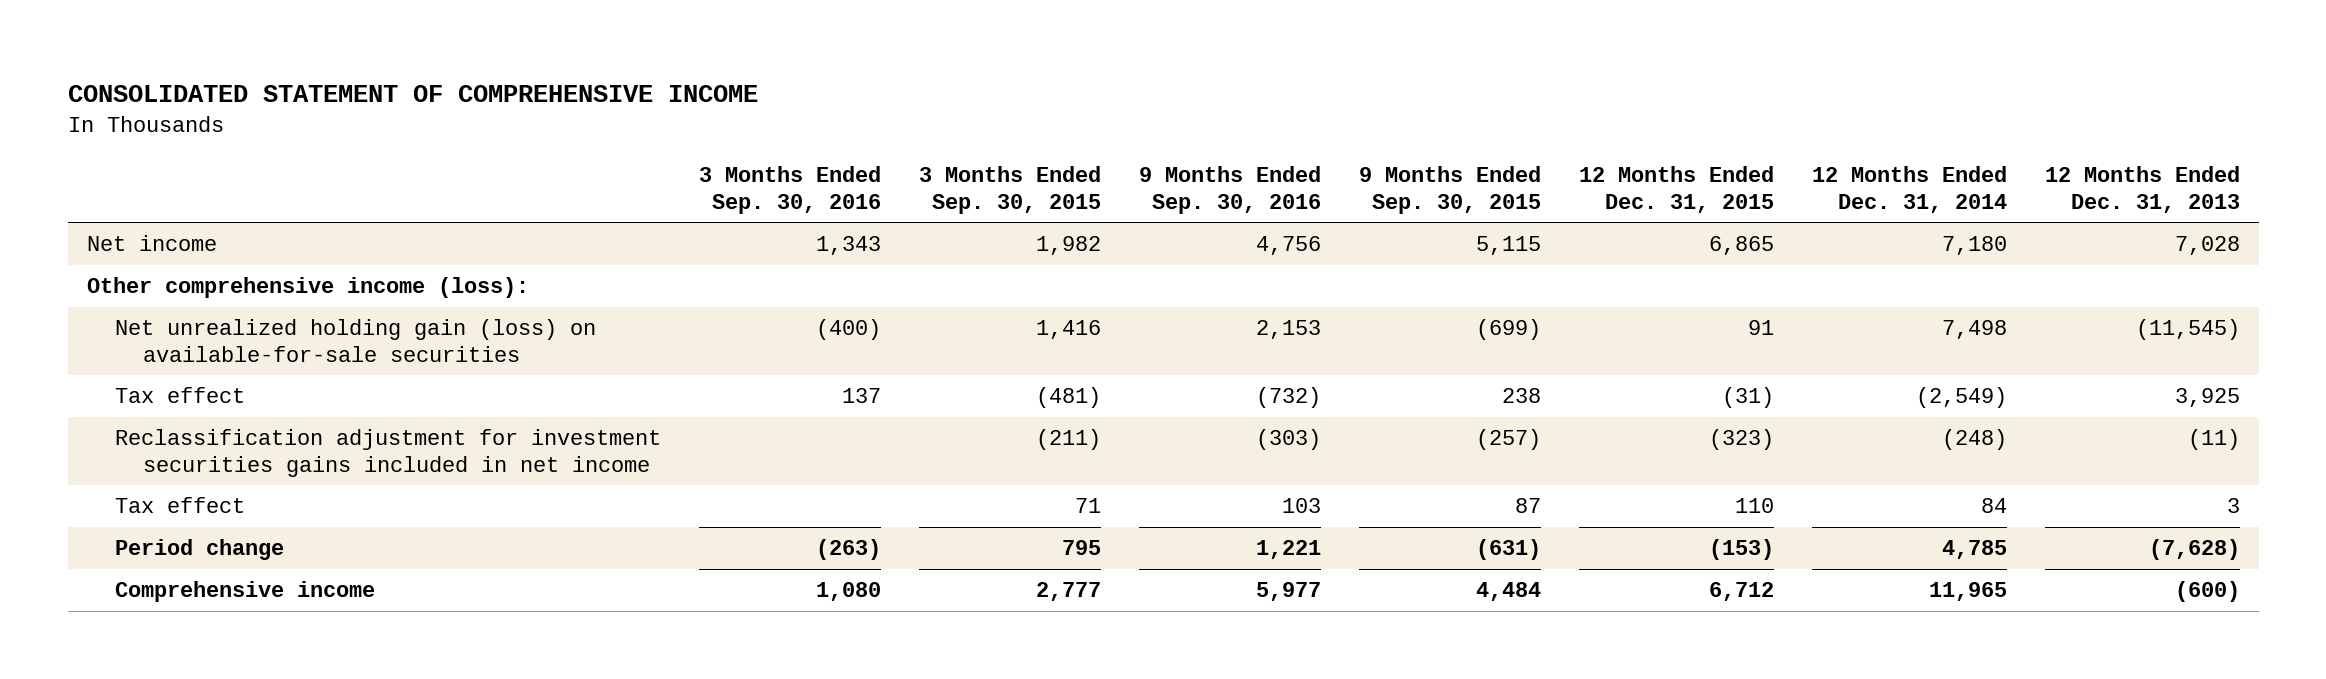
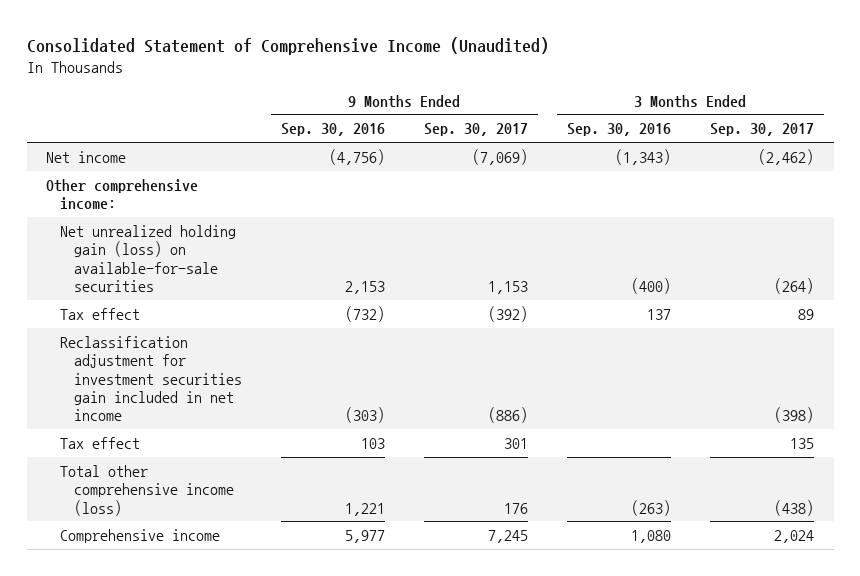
[67,85,758,103] CONSOLIDATED STATEMENT OF COMPREHENSIVE INCOME -> [26,36,549,55] Consolidated Statement of Comprehensive Income (Unaudited)
[918,166,1101,215] 3 Months Ended Sep. 30, 2015 -> none
[1358,166,1541,215] 9 Months Ended Sep. 30, 2015 -> none
[1578,166,1774,214] 12 Months Ended Dec. 31, 2015 -> none
[1811,166,2007,214] 12 Months Ended Dec. 31, 2014 -> none
[2044,166,2240,214] 12 Months Ended Dec. 31, 2013 -> none
none -> [423,123,528,137] Sep. 30, 2017
none -> [710,123,815,137] Sep. 30, 2017
[815,236,881,256] 1,343 -> [614,148,671,165] (1,343)
[1255,236,1321,256] 4,756 -> [328,148,385,165] (4,756)
[86,277,529,299] Other comprehensive income (loss): -> [46,178,199,211] Other comprehensive income:
[114,429,661,477] Reclassification adjustment for investment securities gains included in net income -> [60,335,242,422] Reclassification adjustment for investment securities gain included in net income
[114,539,284,561] Period change -> [60,464,234,516] Total other comprehensive income (loss)

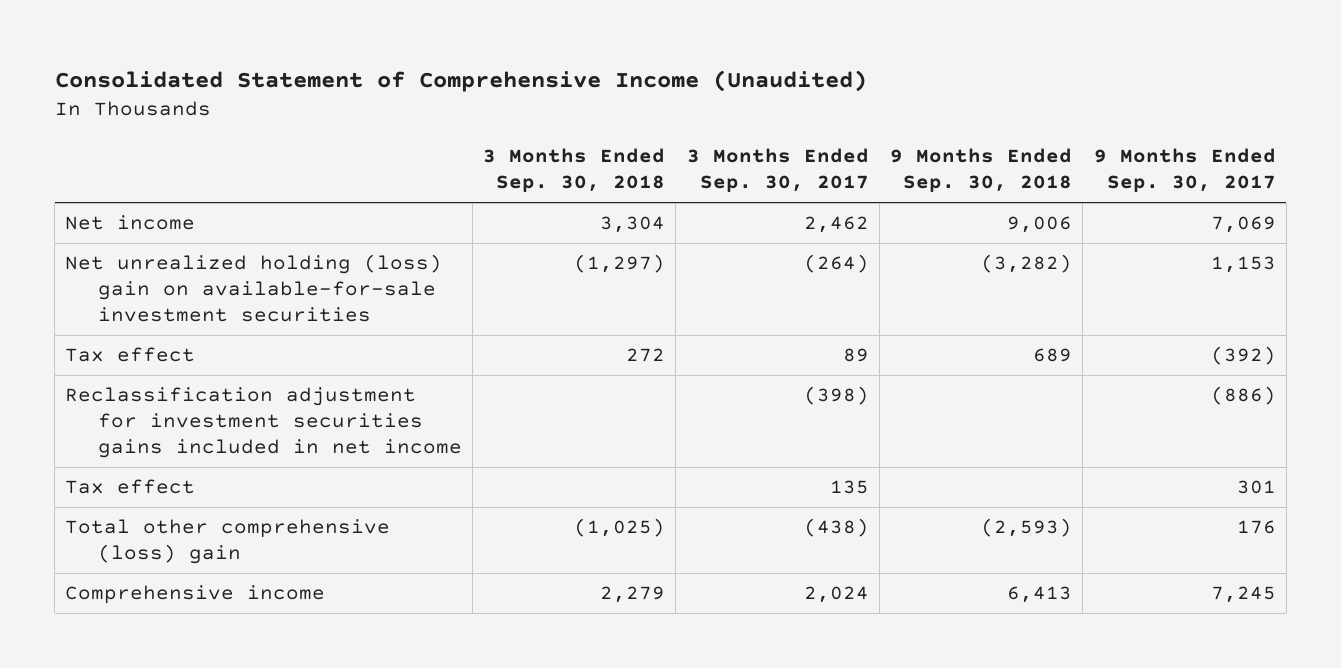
[280,123,385,137] Sep. 30, 2016 -> none
[566,123,671,137] Sep. 30, 2016 -> none
none -> [483,148,666,193] 3 Months Ended Sep. 30, 2018
none -> [890,148,1073,193] 9 Months Ended Sep. 30, 2018
[46,178,199,211] Other comprehensive income: -> none
[471,148,528,165] (7,069) -> [1210,215,1276,233] 7,069
[758,148,815,165] (2,462) -> [803,215,869,233] 2,462
[60,224,237,293] Net unrealized holding gain (loss) on available-for-sale securities -> [65,253,443,323] Net unrealized holding (loss) gain on available-for-sale investment securities
[60,335,242,422] Reclassification adjustment for investment securities gain included in net income -> [65,386,462,459] Reclassification adjustment for investment securities gains included in net income
[60,464,234,516] Total other comprehensive income (loss) -> [65,518,391,565] Total other comprehensive (loss) gain

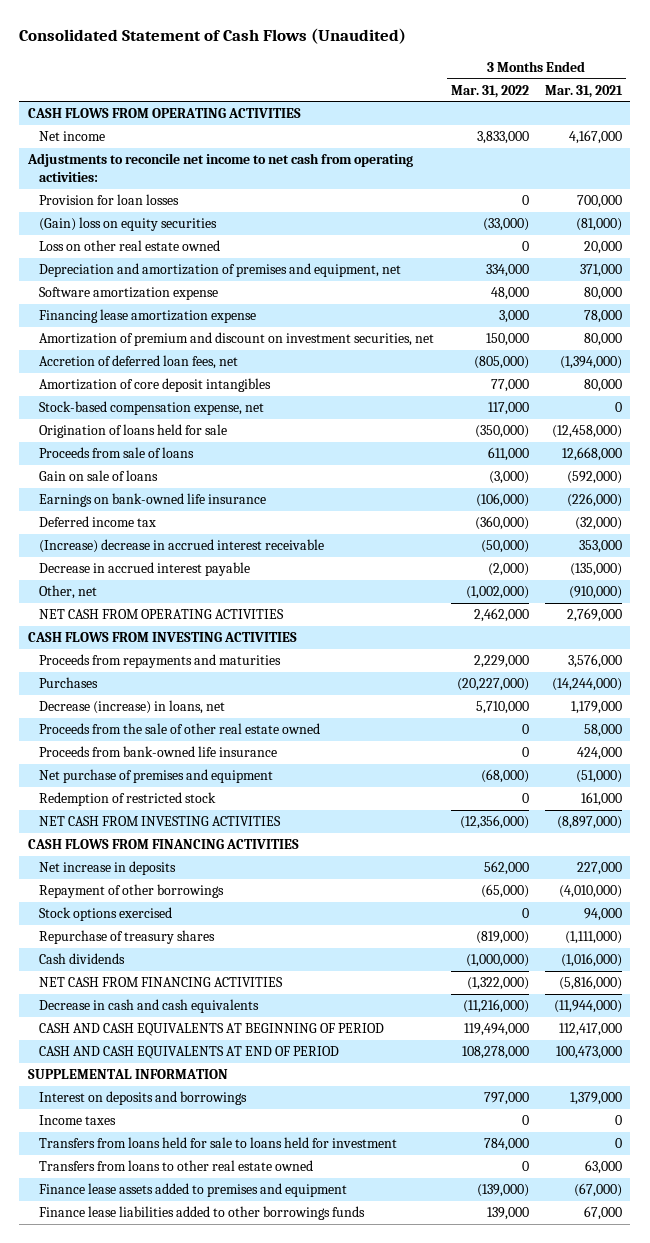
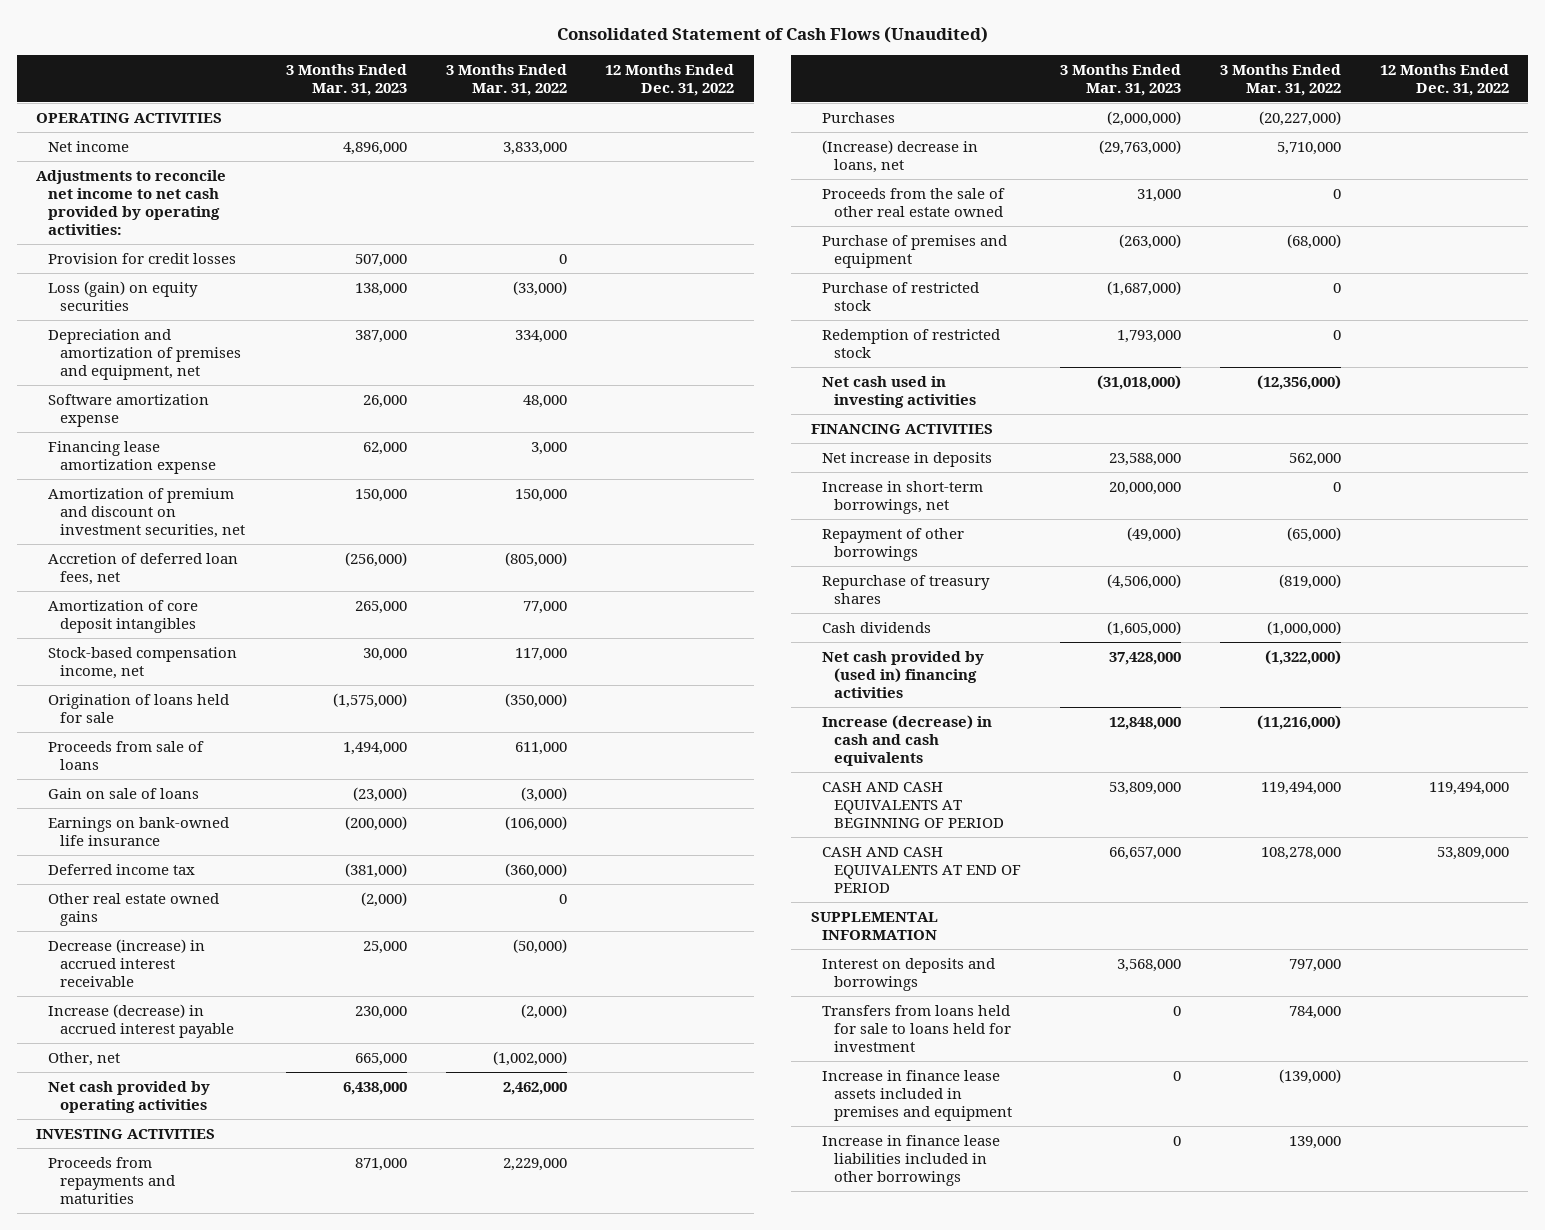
[545,84,624,98] Mar. 31, 2021 -> none
none -> [285,63,407,96] 3 Months Ended Mar. 31, 2023
none -> [605,63,735,96] 12 Months Ended Dec. 31, 2022
[27,108,301,119] CASH FLOWS FROM OPERATING ACTIVITIES -> [36,112,223,123] OPERATING ACTIVITIES
[39,240,221,252] Loss on other real estate owned -> none
[26,153,413,183] Adjustments to reconcile net income to net cash from operating activities: -> [36,169,227,236] Adjustments to reconcile net income to net cash provided by operating activities:
[39,194,180,206] Provision for loan losses -> [47,252,236,264] Provision for credit losses
[39,217,218,232] (Gain) loss on equity securities -> [47,280,198,311] Loss (gain) on equity securities
[39,401,265,416] Stock-based compensation expense, net -> [47,646,237,679] Stock-based compensation income, net
none -> [47,892,219,926] Other real estate owned gains
[39,539,325,554] (Increase) decrease in accrued interest receivable -> [47,938,205,988] Decrease (increase) in accrued interest receivable
[39,562,251,577] Decrease in accrued interest payable -> [47,1003,234,1038] Increase (decrease) in accrued interest payable
[39,609,285,620] NET CASH FROM OPERATING ACTIVITIES -> [47,1080,210,1113] Net cash provided by operating activities
[27,632,297,643] CASH FLOWS FROM INVESTING ACTIVITIES -> [36,1128,216,1139] INVESTING ACTIVITIES
[39,700,226,715] Decrease (increase) in loans, net -> [822,139,979,173] (Increase) decrease in loans, net
[39,746,278,758] Proceeds from bank-owned life insurance -> none
[39,769,274,784] Net purchase of premises and equipment -> [822,234,1008,268] Purchase of premises and equipment
none -> [822,281,980,311] Purchase of restricted stock
[39,816,282,827] NET CASH FROM INVESTING ACTIVITIES -> [822,375,976,408] Net cash used in investing activities
[27,839,299,850] CASH FLOWS FROM FINANCING ACTIVITIES -> [810,423,993,434] FINANCING ACTIVITIES
none -> [822,480,984,514] Increase in short-term borrowings, net
[39,907,173,922] Stock options exercised -> none
[39,977,284,988] NET CASH FROM FINANCING ACTIVITIES -> [822,650,985,699] Net cash provided by (used in) financing activities
[39,999,260,1014] Decrease in cash and cash equivalents -> [822,714,993,767] Increase (decrease) in cash and cash equivalents
[39,1115,117,1126] Income taxes -> none
[39,1160,314,1172] Transfers from loans to other real estate owned -> none
[39,1183,348,1198] Finance lease assets added to premises and equipment -> [822,1069,1012,1122] Increase in finance lease assets included in premises and equipment
[39,1206,366,1221] Finance lease liabilities added to other borrowings funds -> [822,1134,1001,1187] Increase in finance lease liabilities included in other borrowings

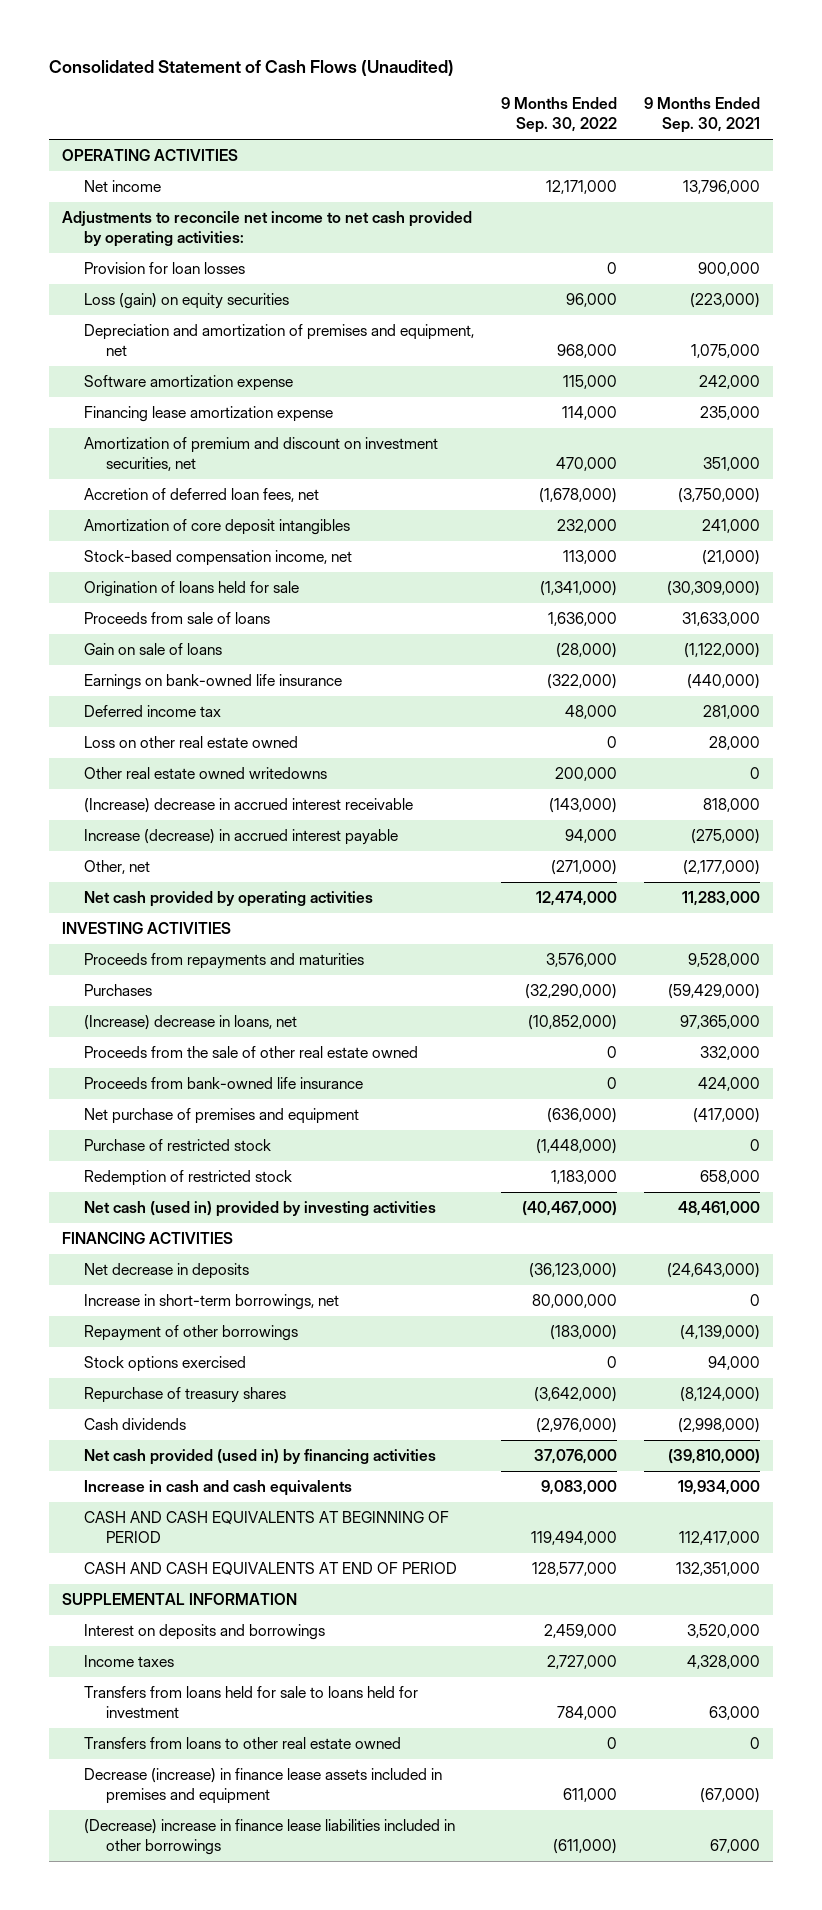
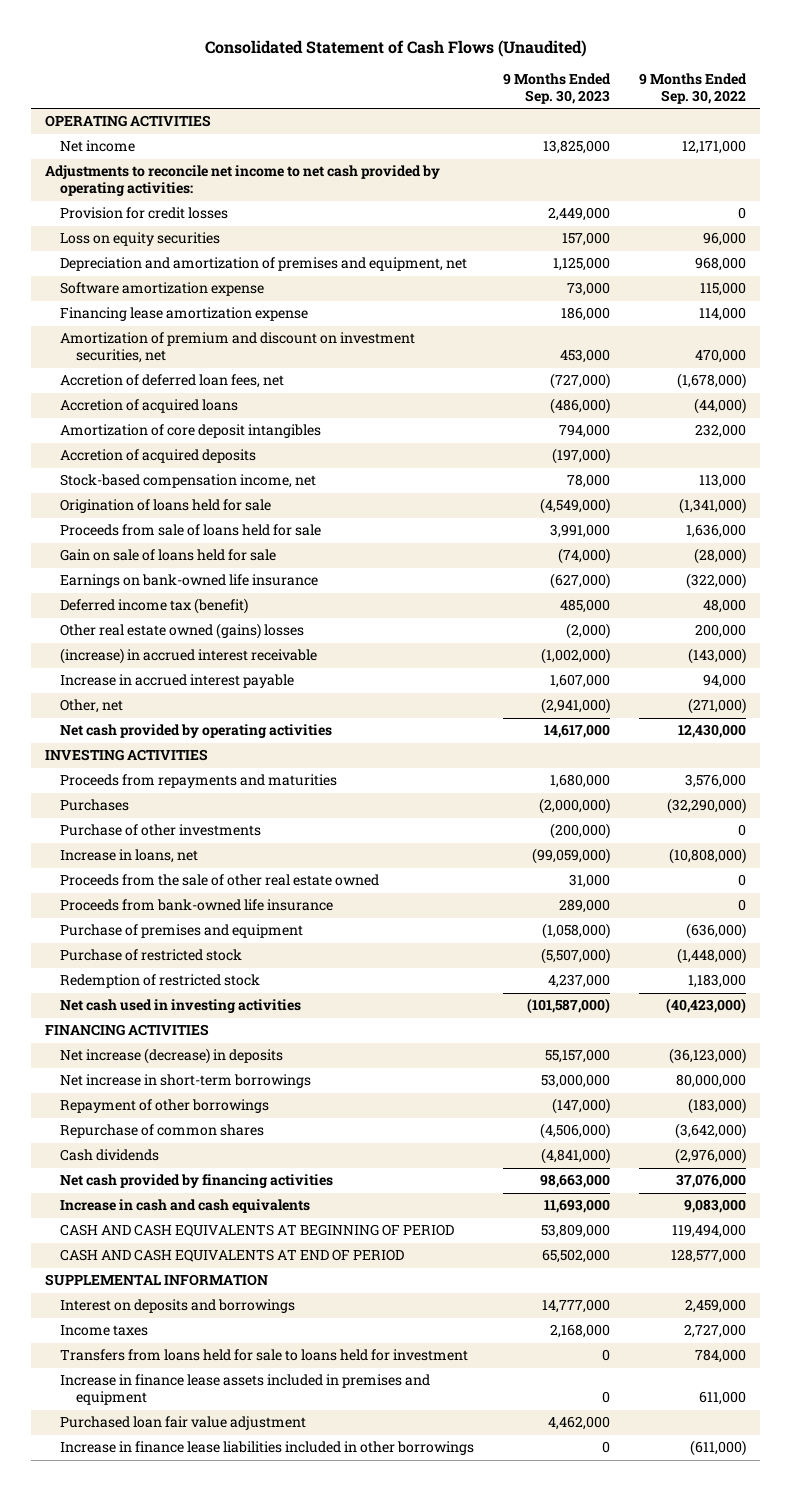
[643,97,760,134] 9 Months Ended Sep. 30, 2021 -> none
none -> [503,72,612,104] 9 Months Ended Sep. 30, 2023
[84,262,246,275] Provision for loan losses -> [60,207,229,220] Provision for credit losses
[84,293,290,310] Loss (gain) on equity securities -> [60,232,221,247] Loss on equity securities
none -> [60,399,239,414] Accretion of acquired loans
none -> [60,449,257,464] Accretion of acquired deposits
[84,612,271,625] Proceeds from sale of loans -> [60,524,322,537] Proceeds from sale of loans held for sale
[84,643,223,656] Gain on sale of loans -> [60,549,277,562] Gain on sale of loans held for sale
[84,736,299,749] Loss on other real estate owned -> none
[84,705,222,718] Deferred income tax -> [60,598,249,615] Deferred income tax (benefit)
[84,767,328,780] Other real estate owned writedowns -> [60,623,305,640] Other real estate owned (gains) losses
[84,798,414,814] (Increase) decrease in accrued interest receivable -> [60,648,318,665] (increase) in accrued interest receivable
[84,829,399,846] Increase (decrease) in accrued interest payable -> [60,674,295,689] Increase in accrued interest payable
[535,891,617,907] 12,474,000 -> [677,724,746,739] 12,430,000
none -> [60,824,262,837] Purchase of other investments
[84,1015,298,1031] (Increase) decrease in loans, net -> [60,849,199,864] Increase in loans, net
[527,1015,617,1031] (10,852,000) -> [668,848,746,865] (10,808,000)
[84,1108,360,1125] Net purchase of premises and equipment -> [60,924,304,939] Purchase of premises and equipment
[84,1201,437,1218] Net cash (used in) provided by investing activities -> [60,999,302,1014] Net cash used in investing activities
[521,1201,617,1217] (40,467,000) -> [665,998,746,1015] (40,423,000)
[84,1263,250,1280] Net decrease in deposits -> [60,1048,284,1065] Net increase (decrease) in deposits
[84,1294,340,1311] Increase in short-term borrowings, net -> [60,1074,312,1089] Net increase in short-term borrowings
[84,1356,247,1373] Stock options exercised -> none
[84,1387,287,1404] Repurchase of treasury shares -> [60,1124,265,1139] Repurchase of common shares
[84,1449,437,1466] Net cash provided (used in) by financing activities -> [60,1174,334,1189] Net cash provided by financing activities
[84,1737,402,1750] Transfers from loans to other real estate owned -> none
[84,1768,443,1805] Decrease (increase) in finance lease assets included in premises and equipment -> [60,1374,431,1406] Increase in finance lease assets included in premises and equipment
none -> [60,1416,307,1431] Purchased loan fair value adjustment
[84,1819,456,1856] (Decrease) increase in finance lease liabilities included in other borrowings -> [60,1441,475,1456] Increase in finance lease liabilities included in other borrowings

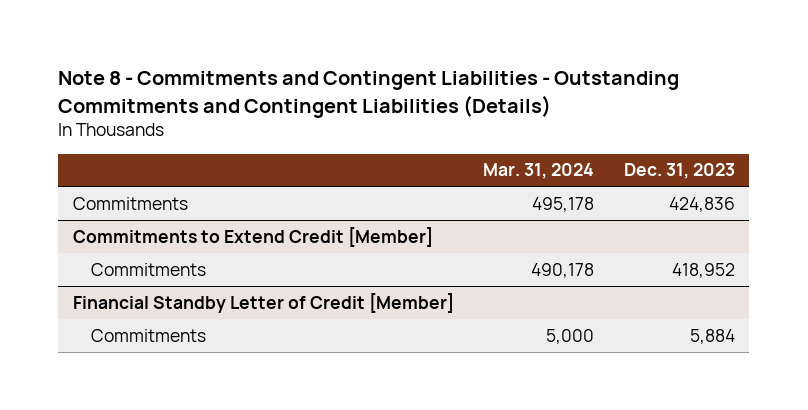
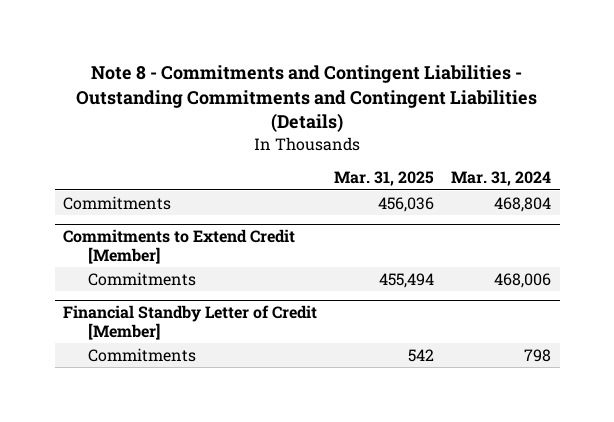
[623,163,735,180] Dec. 31, 2023 -> none
none -> [334,171,435,187] Mar. 31, 2025
[532,196,595,212] 495,178 -> [494,196,552,212] 468,804
[531,262,595,278] 490,178 -> [494,272,552,288] 468,006
[546,328,595,344] 5,000 -> [524,348,552,362] 798

